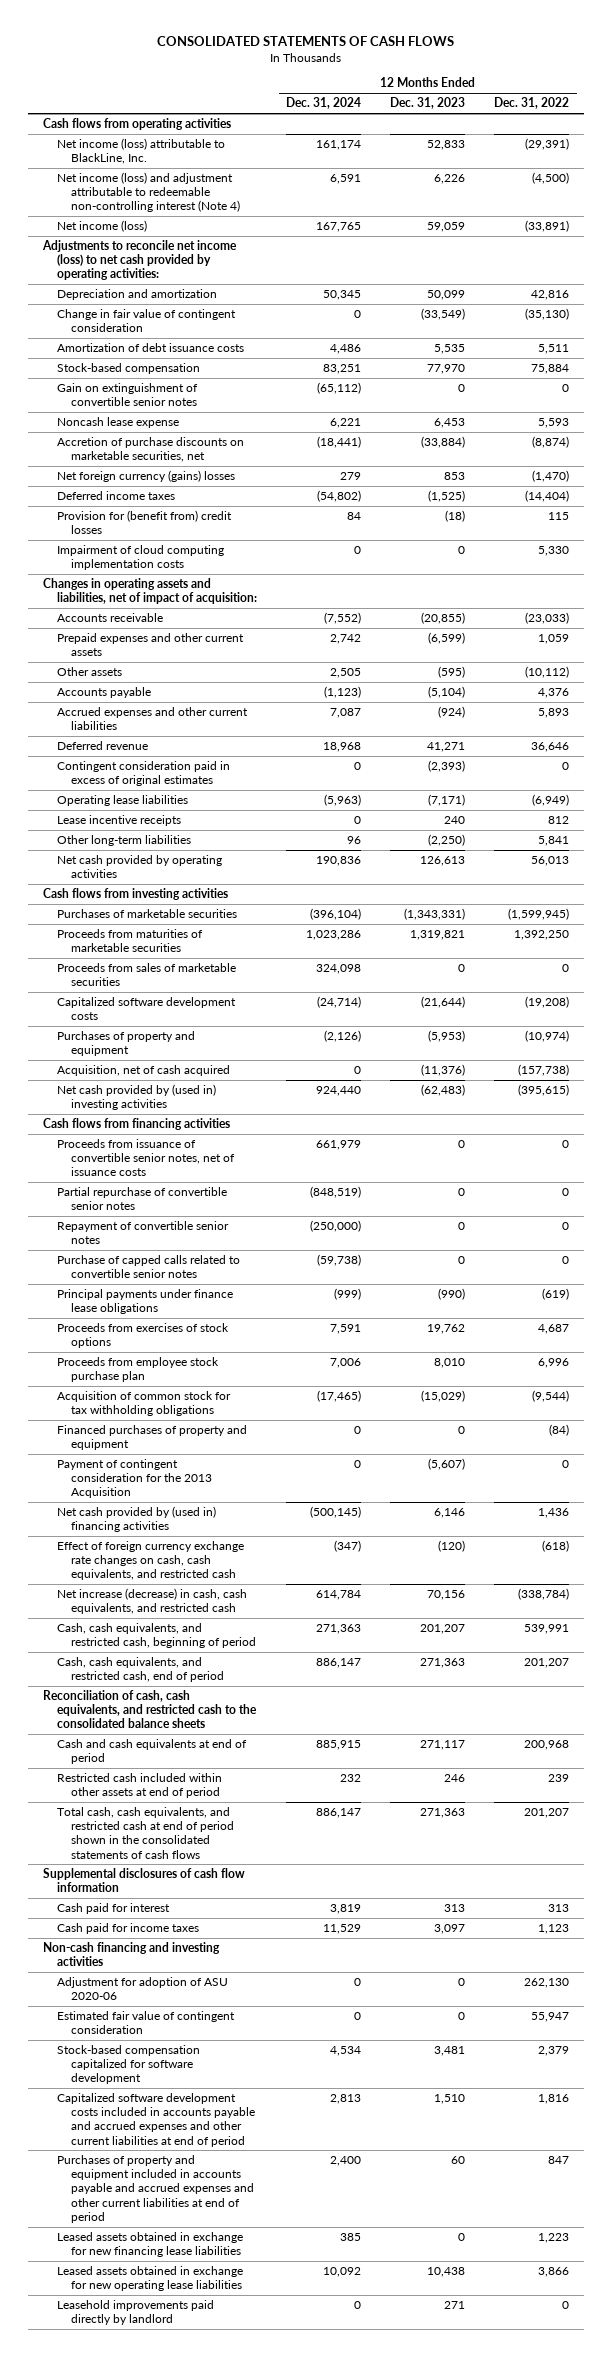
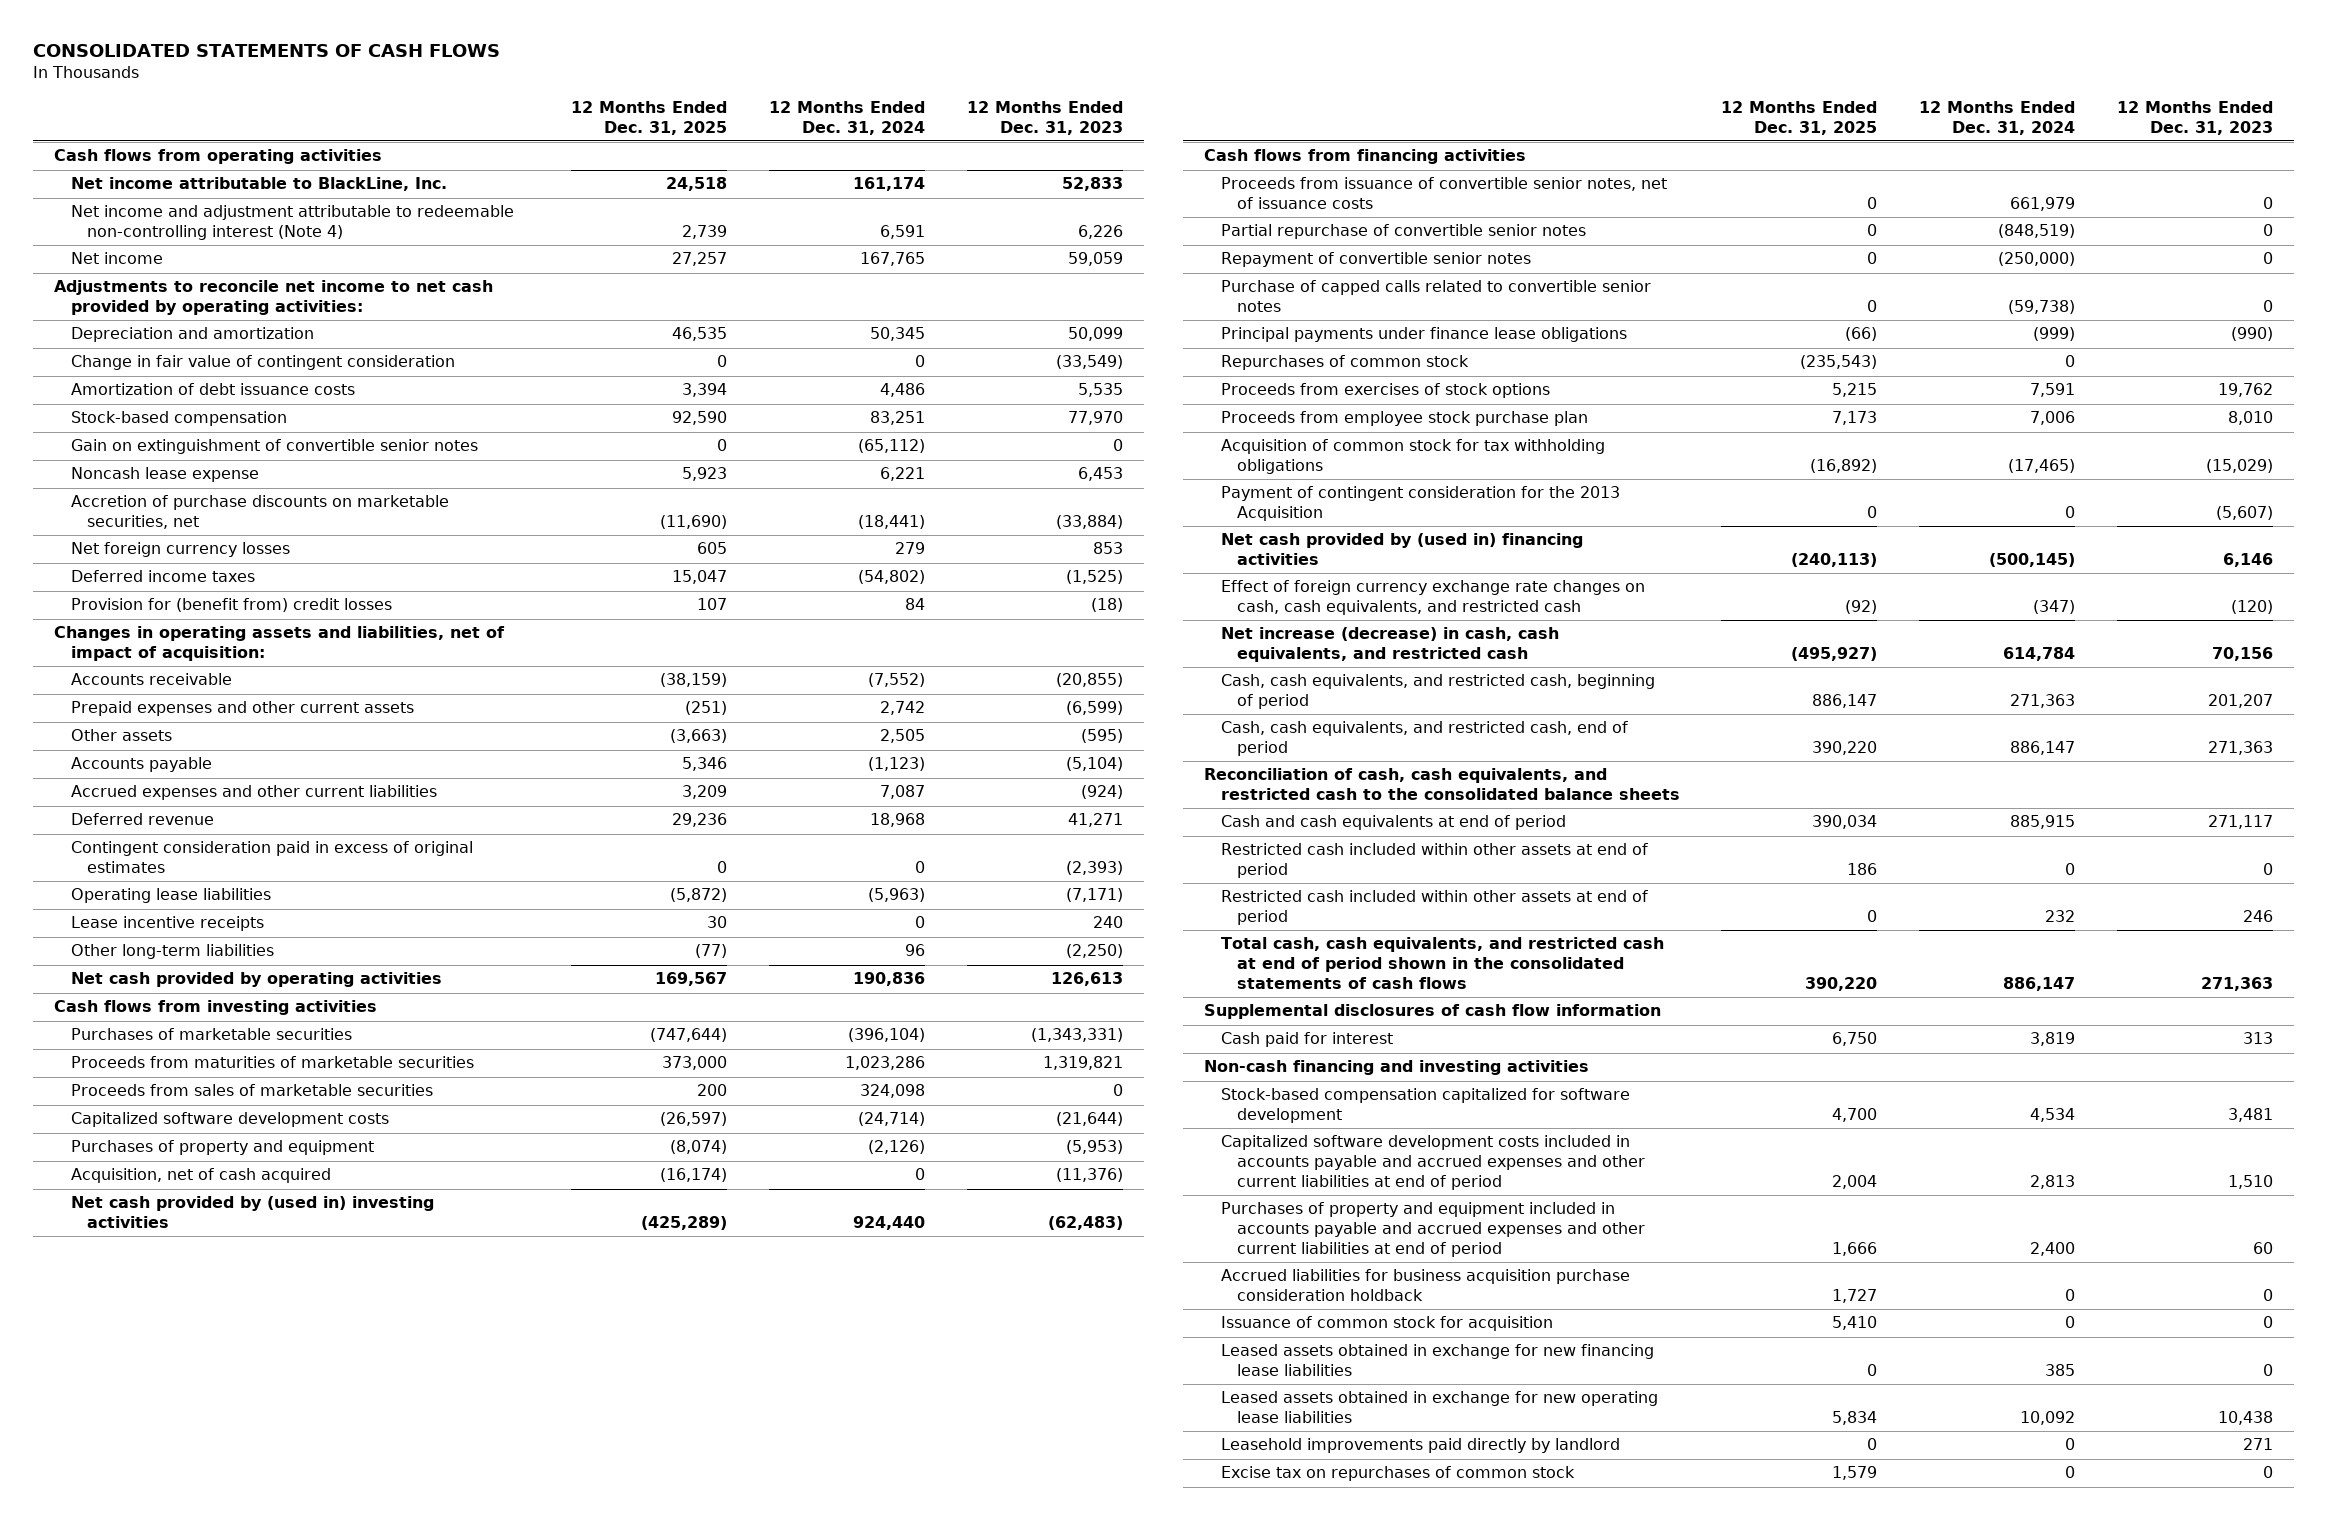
[494,97,570,110] Dec. 31, 2022 -> none
none -> [571,101,728,135] 12 Months Ended Dec. 31, 2025
[56,138,225,165] Net income (loss) attributable to BlackLine, Inc. -> [70,177,447,192] Net income attributable to BlackLine, Inc.
[56,172,240,213] Net income (loss) and adjustment attributable to redeemable non-controlling interest (Note 4) -> [70,205,514,240] Net income and adjustment attributable to redeemable non-controlling interest (Note 4)
[56,220,147,233] Net income (loss) -> [70,252,163,265] Net income
[42,240,238,281] Adjustments to reconcile net income (loss) to net cash provided by operating activities: -> [54,280,494,315] Adjustments to reconcile net income to net cash provided by operating activities:
[56,470,235,483] Net foreign currency (gains) losses -> [70,542,290,558] Net foreign currency losses
[56,545,224,571] Impairment of cloud computing implementation costs -> none
none -> [1220,355,1469,371] Repurchases of common stock
[56,1425,247,1451] Financed purchases of property and equipment -> none
none -> [1220,843,1648,878] Restricted cash included within other assets at end of period
[56,1923,199,1935] Cash paid for income taxes -> none
[56,1977,228,2001] Adjustment for adoption of ASU 2020-06 -> none
[56,2011,235,2035] Estimated fair value of contingent consideration -> none
none -> [1220,1269,1630,1301] Accrued liabilities for business acquisition purchase consideration holdback
none -> [1220,1316,1553,1332] Issuance of common stock for acquisition
none -> [1220,1466,1575,1482] Excise tax on repurchases of common stock

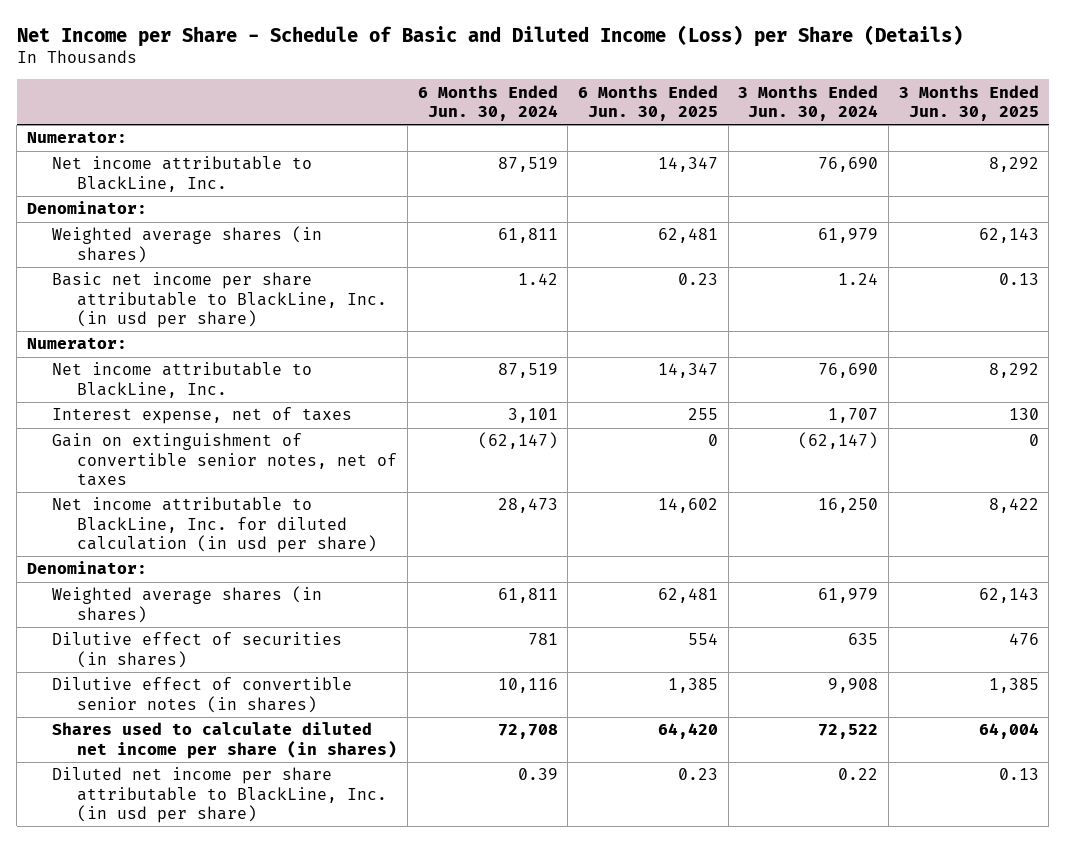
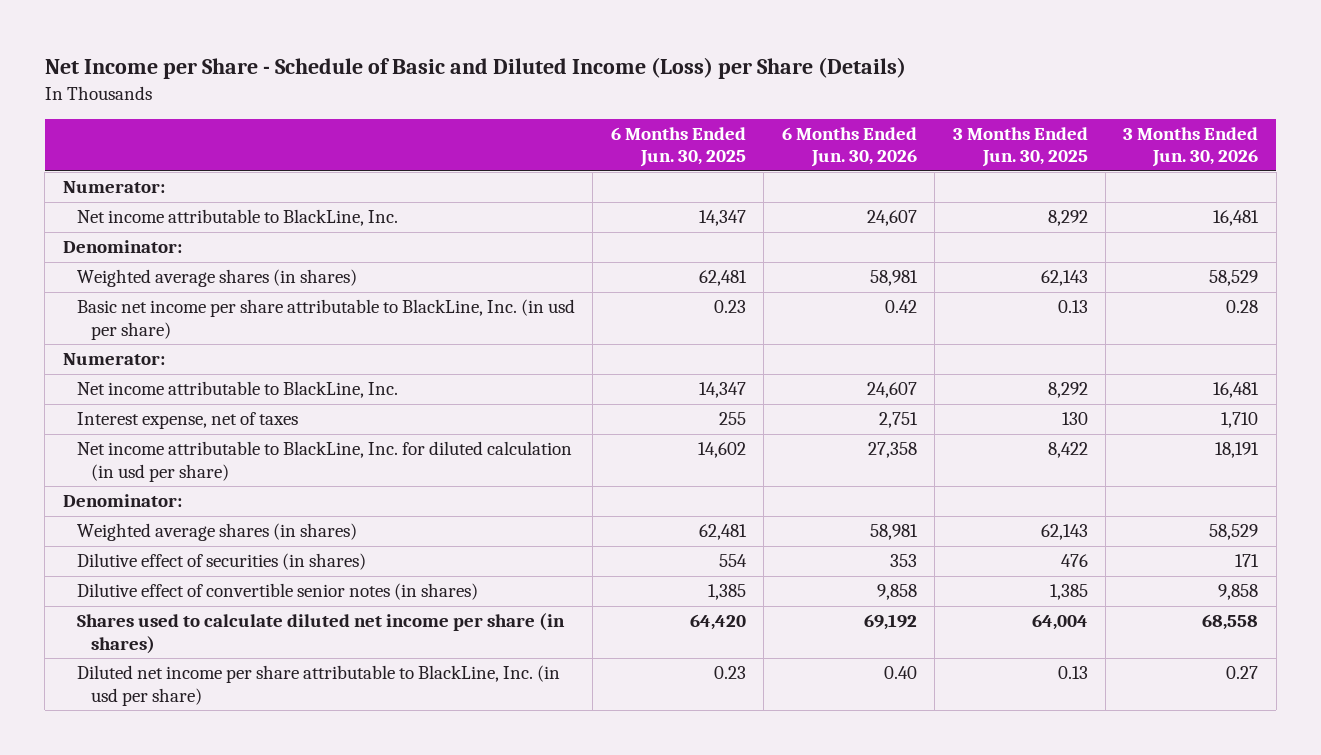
[417,84,558,121] 6 Months Ended Jun. 30, 2024 -> none
[738,84,879,121] 3 Months Ended Jun. 30, 2024 -> none
none -> [781,127,917,168] 6 Months Ended Jun. 30, 2026
none -> [1123,127,1259,168] 3 Months Ended Jun. 30, 2026
[52,433,398,486] Gain on extinguishment of convertible senior notes, net of taxes -> none

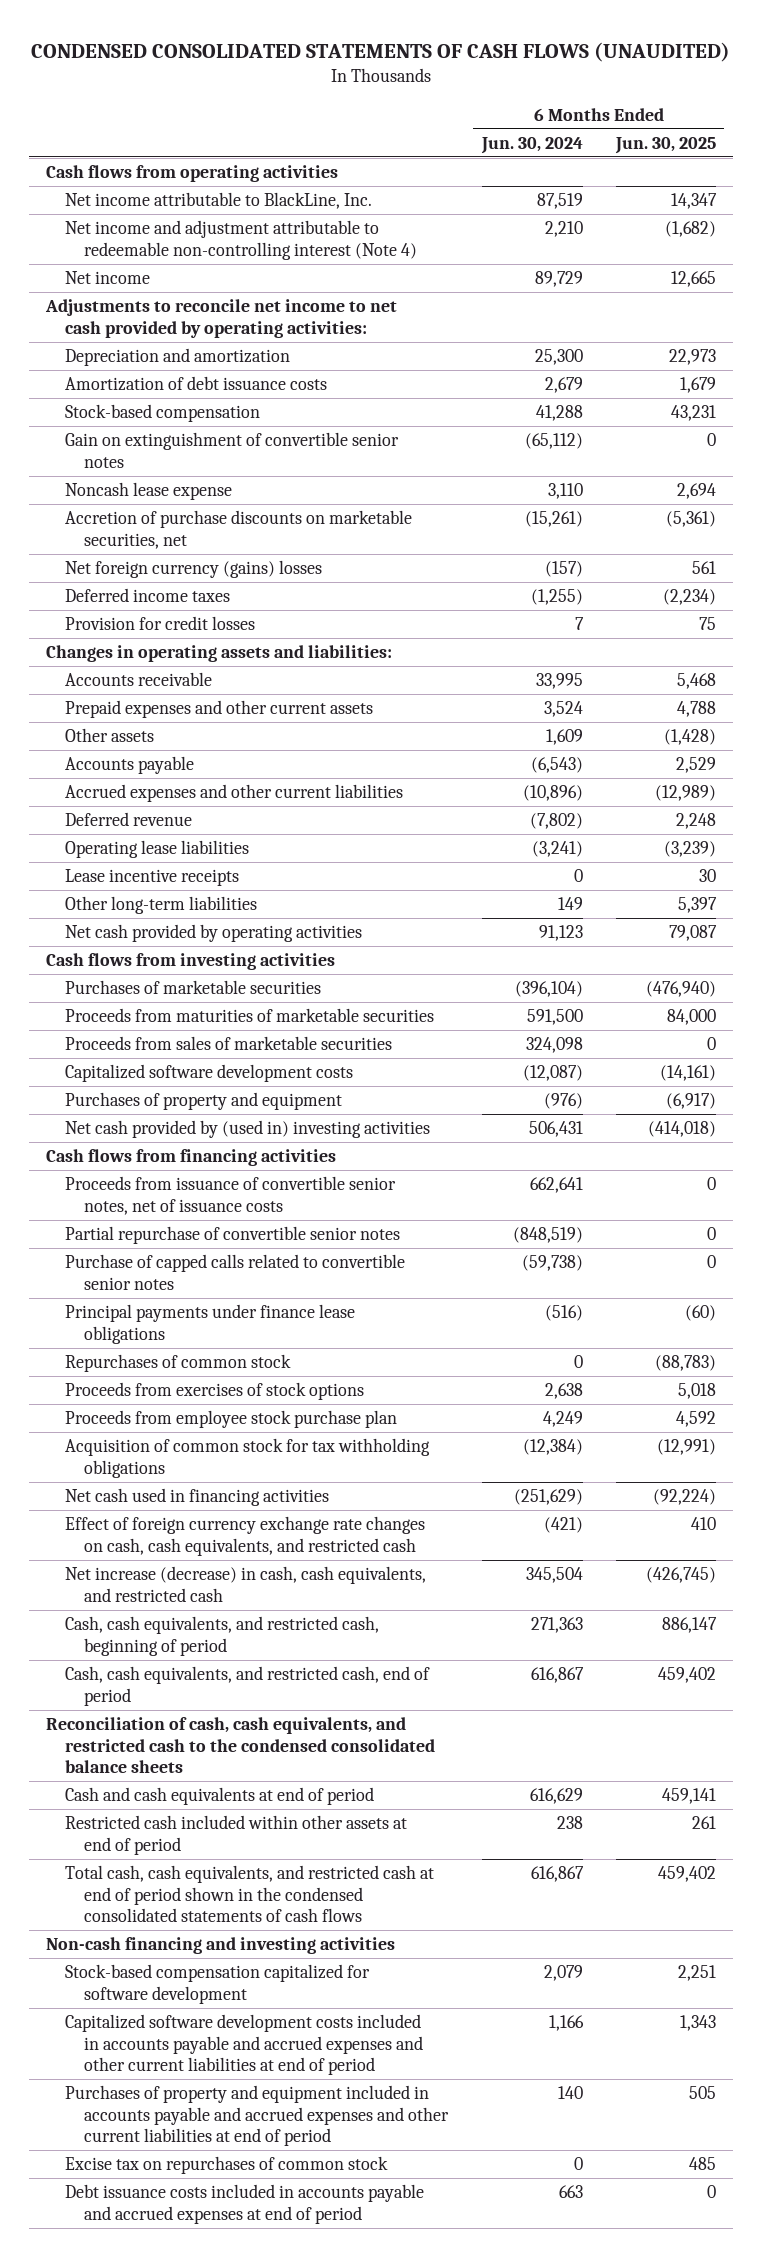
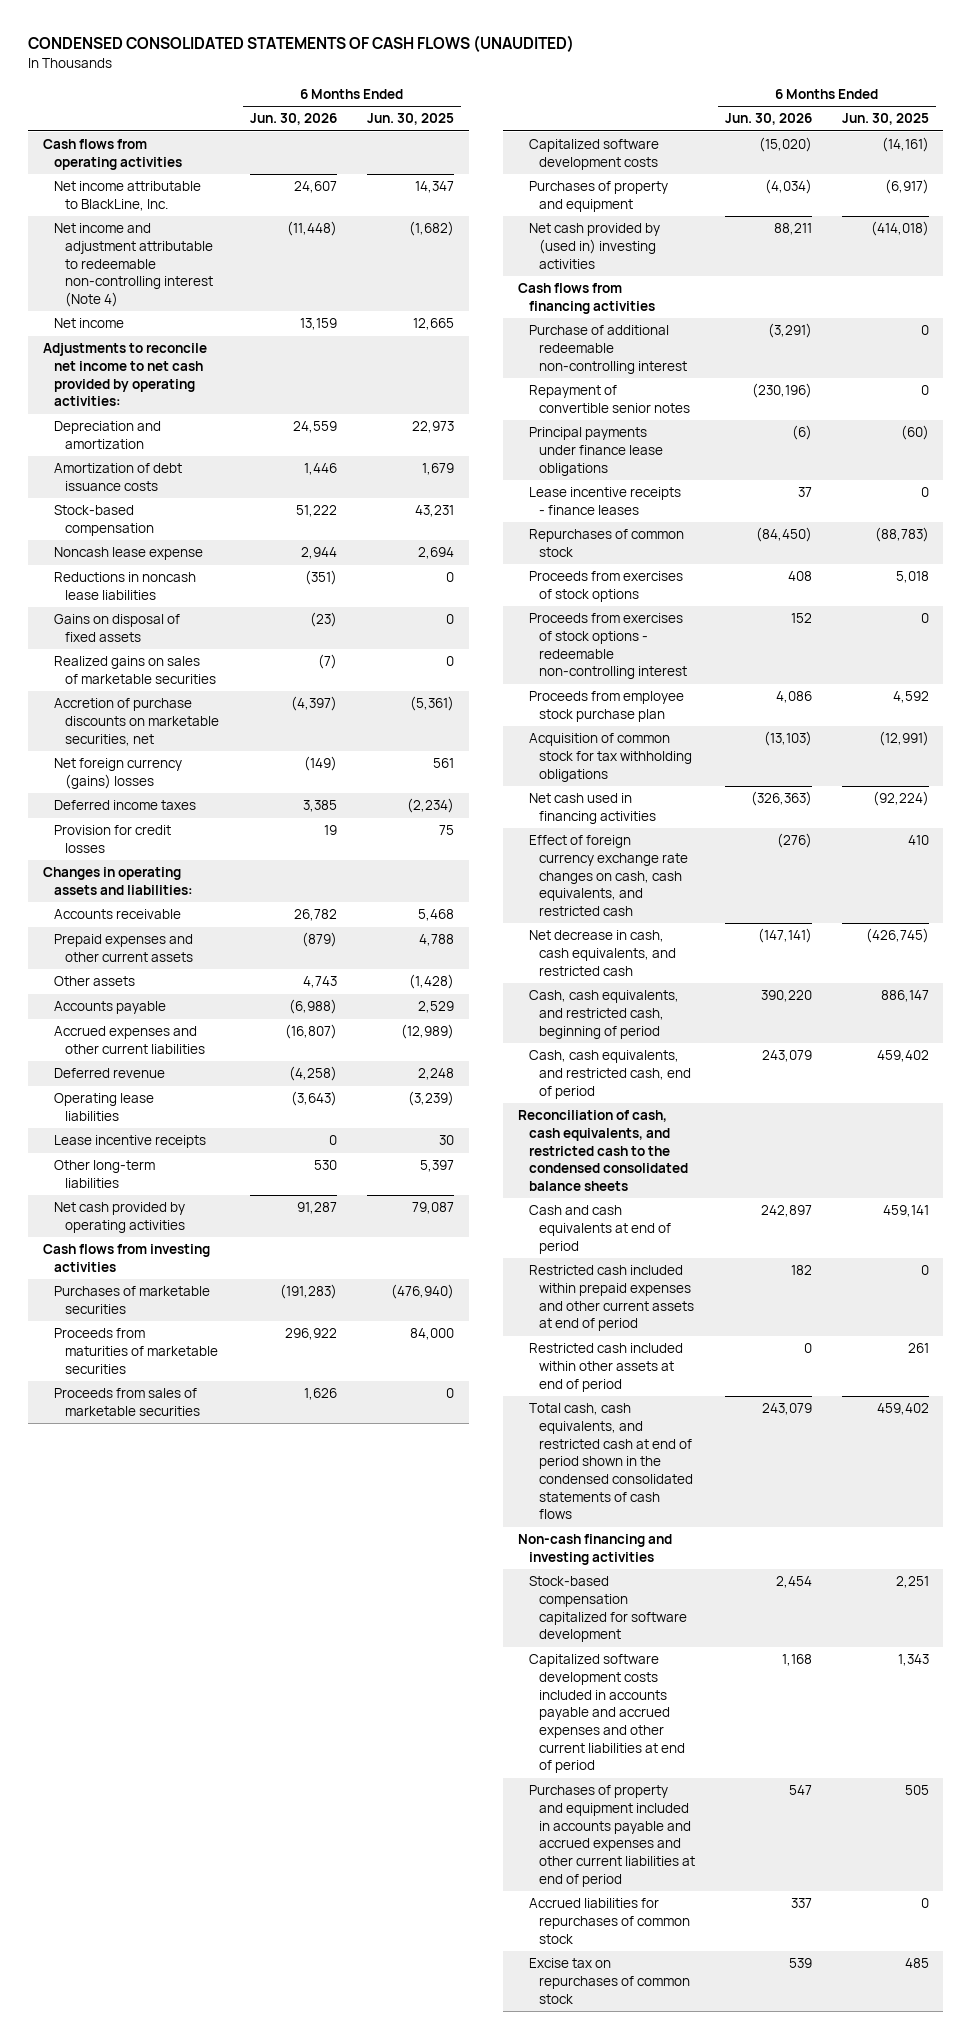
[480,136,583,154] Jun. 30, 2024 -> none
none -> [250,113,338,126] Jun. 30, 2026
[65,432,400,468] Gain on extinguishment of convertible senior notes -> none
none -> [53,572,196,600] Reductions in noncash lease liabilities
none -> [53,614,180,642] Gains on disposal of fixed assets
none -> [53,656,216,684] Realized gains on sales of marketable securities
[65,1176,397,1215] Proceeds from issuance of convertible senior notes, net of issuance costs -> none
[65,1254,406,1290] Purchase of capped calls related to convertible senior notes -> none
none -> [528,325,688,374] Purchase of additional redeemable non-controlling interest
[65,1226,401,1245] Partial repurchase of convertible senior notes -> [528,385,691,413] Repayment of convertible senior notes
none -> [528,487,681,515] Lease incentive receipts - finance leases
none -> [528,613,688,680] Proceeds from exercises of stock options - redeemable non-controlling interest
[65,1566,427,1602] Net increase (decrease) in cash, cash equivalents, and restricted cash -> [528,930,677,976] Net decrease in cash, cash equivalents, and restricted cash
none -> [528,1265,695,1332] Restricted cash included within prepaid expenses and other current assets at end of period
none -> [528,1898,691,1944] Accrued liabilities for repurchases of common stock
[65,2184,425,2224] Debt issuance costs included in accounts payable and accrued expenses at end of period -> none

